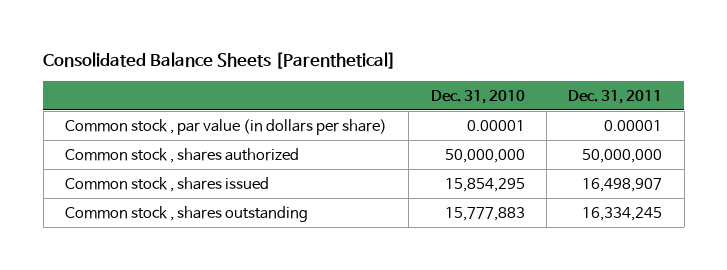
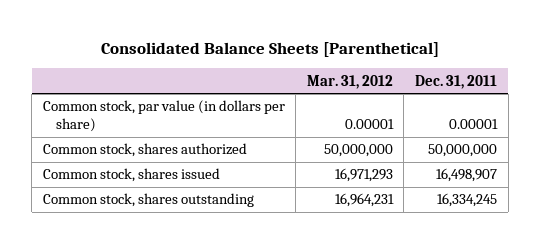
[430,89,525,104] Dec. 31, 2010 -> none
none -> [306,74,393,89] Mar. 31, 2012
[65,118,388,135] Common stock , par value (in dollars per share) -> [42,100,285,133] Common stock, par value (in dollars per share)
[65,147,300,163] Common stock , shares authorized -> [42,143,247,158] Common stock, shares authorized
[65,176,270,192] Common stock , shares issued -> [42,168,220,183] Common stock, shares issued
[65,205,309,222] Common stock , shares outstanding -> [42,193,254,208] Common stock, shares outstanding

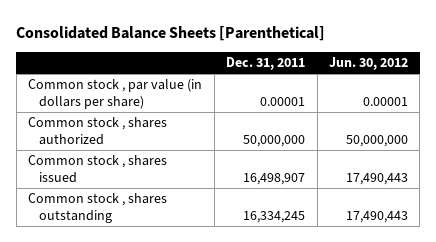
[306,74,393,89] Mar. 31, 2012 -> none
none -> [328,57,408,71] Jun. 30, 2012
[42,100,285,133] Common stock, par value (in dollars per share) -> [28,79,203,109] Common stock , par value (in dollars per share)
[42,143,247,158] Common stock, shares authorized -> [28,117,168,145] Common stock , shares authorized
[42,168,220,183] Common stock, shares issued -> [28,155,168,183] Common stock , shares issued
[42,193,254,208] Common stock, shares outstanding -> [28,193,168,223] Common stock , shares outstanding

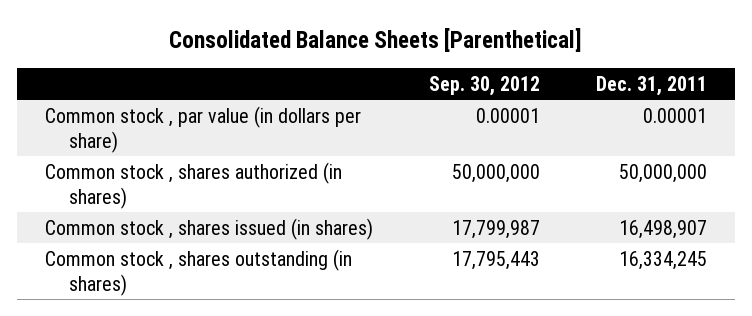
[328,57,408,71] Jun. 30, 2012 -> none
none -> [429,75,541,96] Sep. 30, 2012
[28,117,168,145] Common stock , shares authorized -> [45,161,343,209] Common stock , shares authorized (in shares)
[28,155,168,183] Common stock , shares issued -> [45,217,374,240] Common stock , shares issued (in shares)
[28,193,168,223] Common stock , shares outstanding -> [45,248,353,296] Common stock , shares outstanding (in shares)

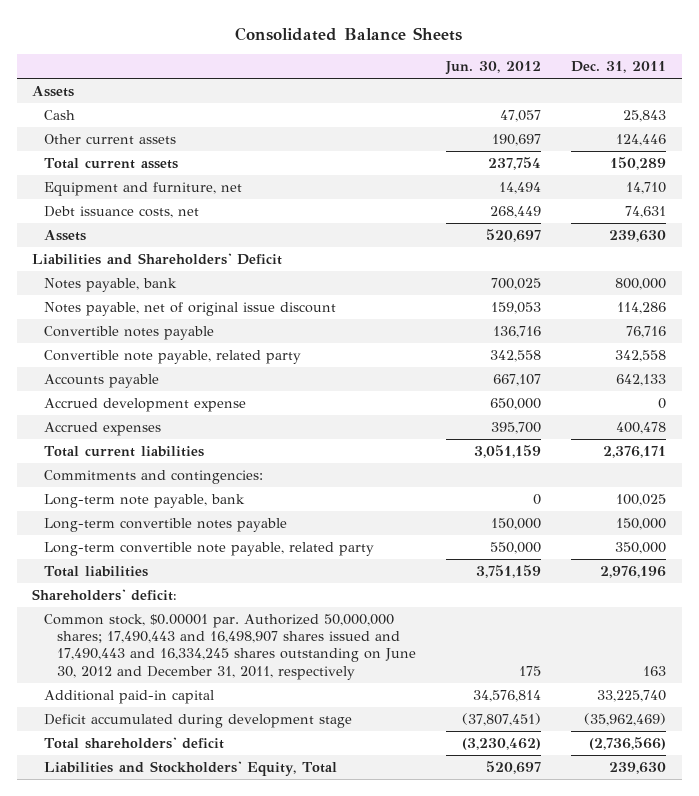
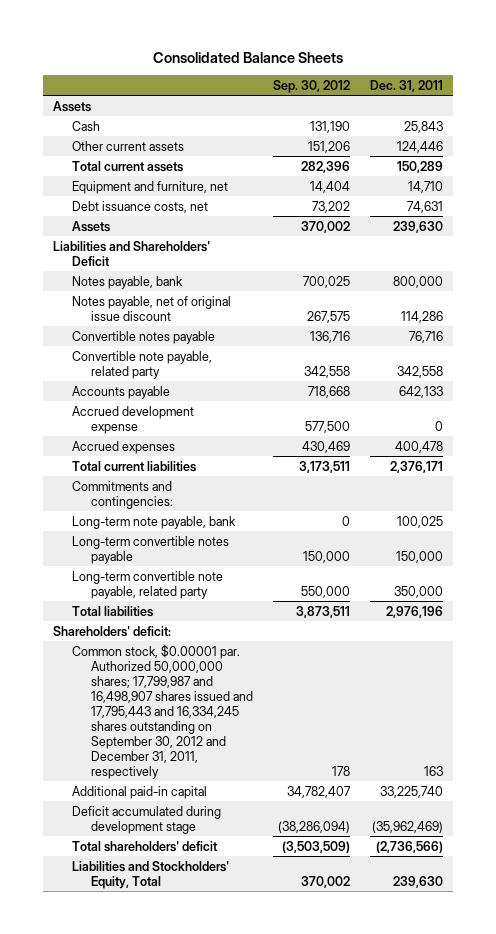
[444,61,541,76] Jun. 30, 2012 -> none
none -> [273,79,351,93] Sep. 30, 2012
[44,613,416,680] Common stock, $0.00001 par. Authorized 50,000,000 shares; 17,490,443 and 16,498,907 shares issued and 17,490,443 and 16,334,245 shares outstanding on June 30, 2012 and December 31, 2011, respectively -> [72,643,254,779] Common stock, $0.00001 par. Authorized 50,000,000 shares; 17,799,987 and 16,498,907 shares issued and 17,795,443 and 16,334,245 shares outstanding on September 30, 2012 and December 31, 2011, respectively

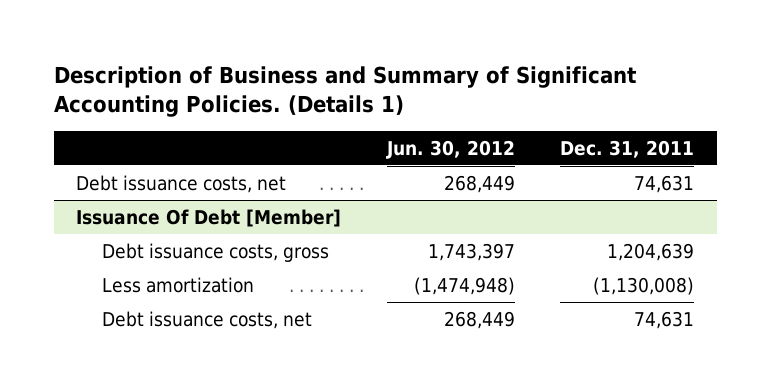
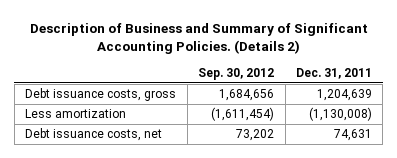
[53,65,637,117] Description of Business and Summary of Significant Accounting Policies. (Details 1) -> [29,22,368,55] Description of Business and Summary of Significant Accounting Policies. (Details 2)
[385,139,515,159] Jun. 30, 2012 -> none
none -> [198,68,275,81] Sep. 30, 2012
[76,175,287,194] Debt issuance costs, net -> none
[76,209,342,228] Issuance Of Debt [Member] -> none

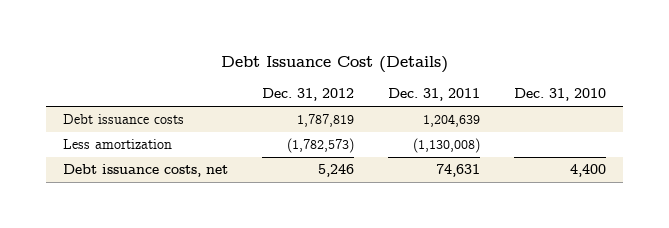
[29,22,368,55] Description of Business and Summary of Significant Accounting Policies. (Details 2) -> [220,56,448,74] Debt Issuance Cost (Details)
[198,68,275,81] Sep. 30, 2012 -> none
none -> [262,88,355,102] Dec. 31, 2012
none -> [514,88,607,102] Dec. 31, 2010
[25,88,177,102] Debt issuance costs, gross -> [63,114,185,125] Debt issuance costs

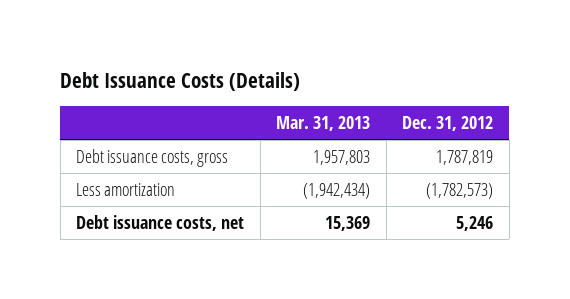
[220,56,448,74] Debt Issuance Cost (Details) -> [60,71,301,91] Debt Issuance Costs (Details)
[388,88,481,102] Dec. 31, 2011 -> none
[514,88,607,102] Dec. 31, 2010 -> none
none -> [276,115,371,131] Mar. 31, 2013
[63,114,185,125] Debt issuance costs -> [76,148,229,167] Debt issuance costs, gross

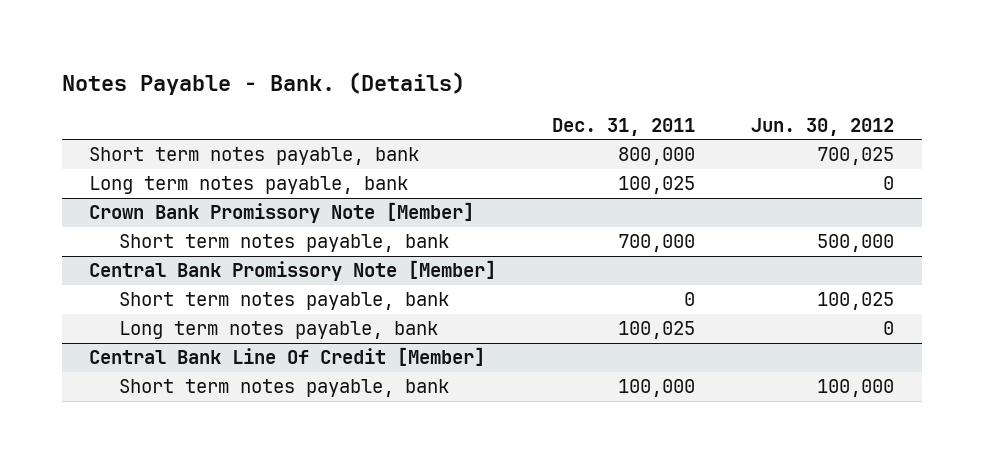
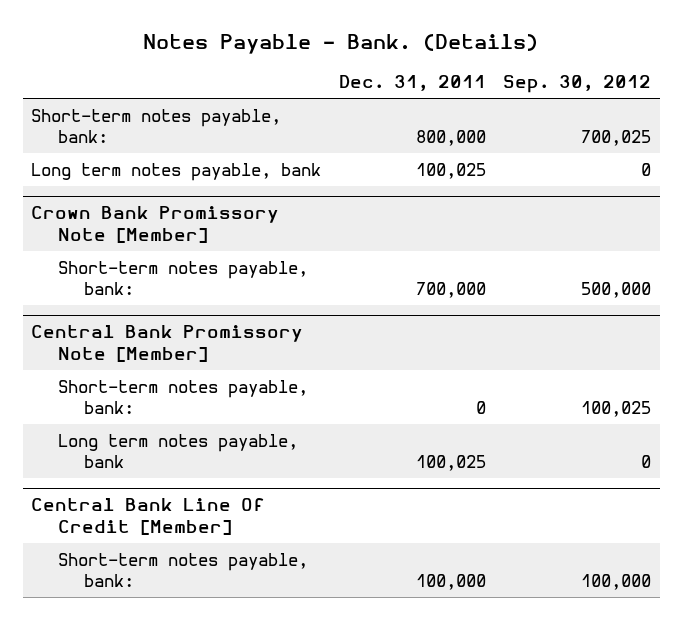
[751,117,895,136] Jun. 30, 2012 -> none
none -> [503,75,652,94] Sep. 30, 2012
[89,147,420,166] Short term notes payable, bank -> [31,108,282,144] Short-term notes payable, bank:
[118,234,449,253] Short term notes payable, bank -> [57,260,308,296] Short-term notes payable, bank:
[118,292,449,311] Short term notes payable, bank -> [57,379,308,415] Short-term notes payable, bank:
[118,379,449,398] Short term notes payable, bank -> [57,552,308,588] Short-term notes payable, bank:

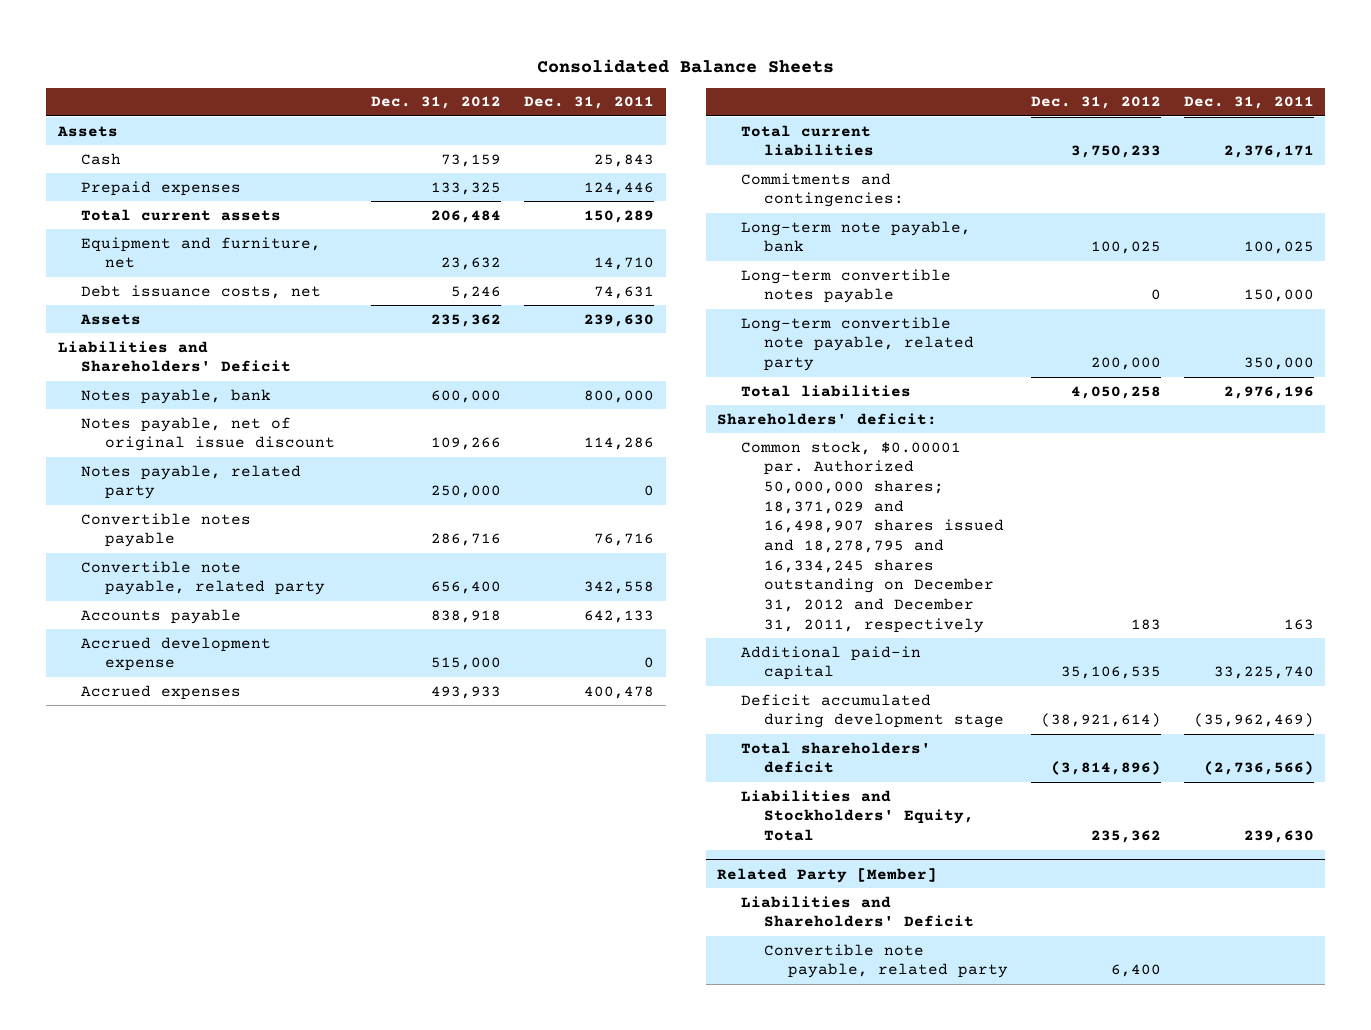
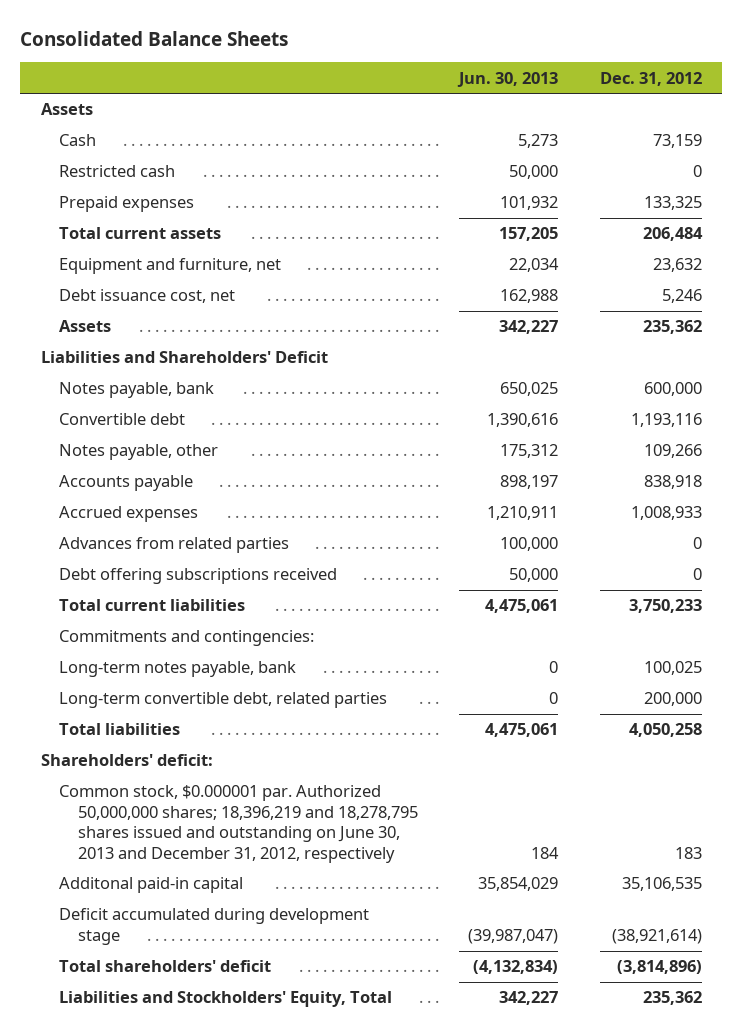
[524,96,655,110] Dec. 31, 2011 -> none
none -> [457,71,559,87] Jun. 30, 2013
none -> [59,165,176,178] Restricted cash
[81,284,322,299] Debt issuance costs, net -> [59,289,236,304] Debt issuance cost, net
[81,464,302,500] Notes payable, related party -> none
[81,512,252,548] Convertible notes payable -> none
[81,560,325,596] Convertible note payable, related party -> none
none -> [59,413,186,426] Convertible debt
[81,416,335,452] Notes payable, net of original issue discount -> [59,444,219,461] Notes payable, other
[81,636,272,672] Accrued development expense -> none
[431,685,502,699] 493,933 -> [630,506,702,521] 1,008,933
none -> [59,537,290,554] Advances from related parties
none -> [59,568,338,585] Debt offering subscriptions received
[740,268,951,304] Long-term convertible notes payable -> none
[740,220,971,253] Long-term note payable, bank -> [59,661,297,678] Long-term notes payable, bank
[740,316,975,372] Long-term convertible note payable, related party -> [59,692,388,709] Long-term convertible debt, related parties
[740,440,1005,633] Common stock, $0.00001 par. Authorized 50,000,000 shares; 18,371,029 and 16,498,907 shares issued and 18,278,795 and 16,334,245 shares outstanding on December 31, 2012 and December 31, 2011, respectively -> [59,785,418,863] Common stock, $0.000001 par. Authorized 50,000,000 shares; 18,396,219 and 18,278,795 shares issued and outstanding on June 30, 2013 and December 31, 2012, respectively
[740,645,921,681] Additional paid-in capital -> [59,877,244,894] Additonal paid-in capital
[717,867,938,883] Related Party [Member] -> none
[740,895,975,928] Liabilities and Shareholders' Deficit -> none
[764,943,1008,979] Convertible note payable, related party -> none

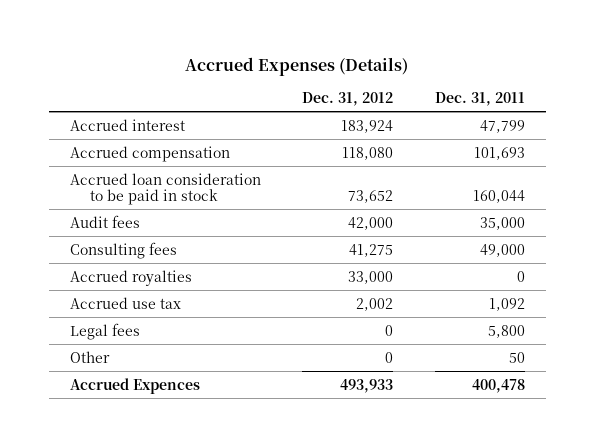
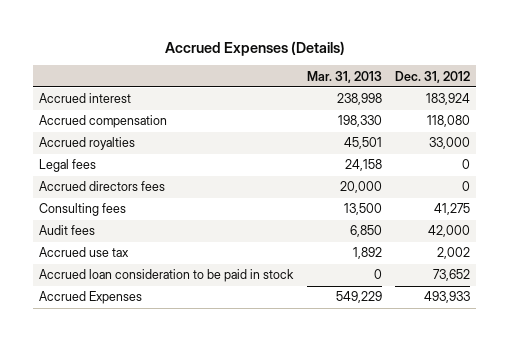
[435,92,526,107] Dec. 31, 2011 -> none
none -> [306,70,382,83] Mar. 31, 2013
[69,350,110,363] Other -> none
none -> [39,181,166,192] Accrued directors fees
[69,241,177,259] Consulting fees -> [39,203,127,217] Consulting fees
[69,214,140,228] Audit fees -> [39,225,96,236] Audit fees
[69,296,181,309] Accrued use tax -> [39,247,130,258] Accrued use tax
[69,172,261,205] Accrued loan consideration to be paid in stock -> [39,269,295,283] Accrued loan consideration to be paid in stock
[69,377,200,394] Accrued Expences -> [39,291,143,305] Accrued Expenses

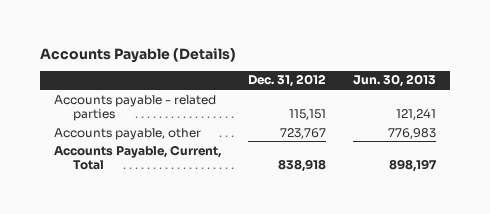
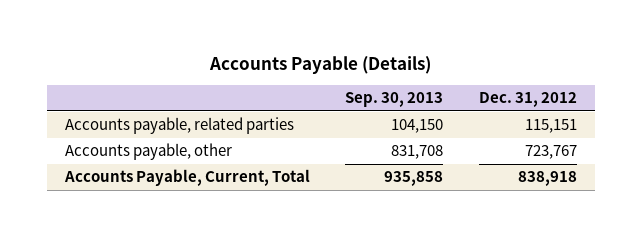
[353,74,437,88] Jun. 30, 2013 -> none
none -> [345,92,444,108] Sep. 30, 2013
[53,94,216,122] Accounts payable - related parties -> [64,117,294,135] Accounts payable, related parties

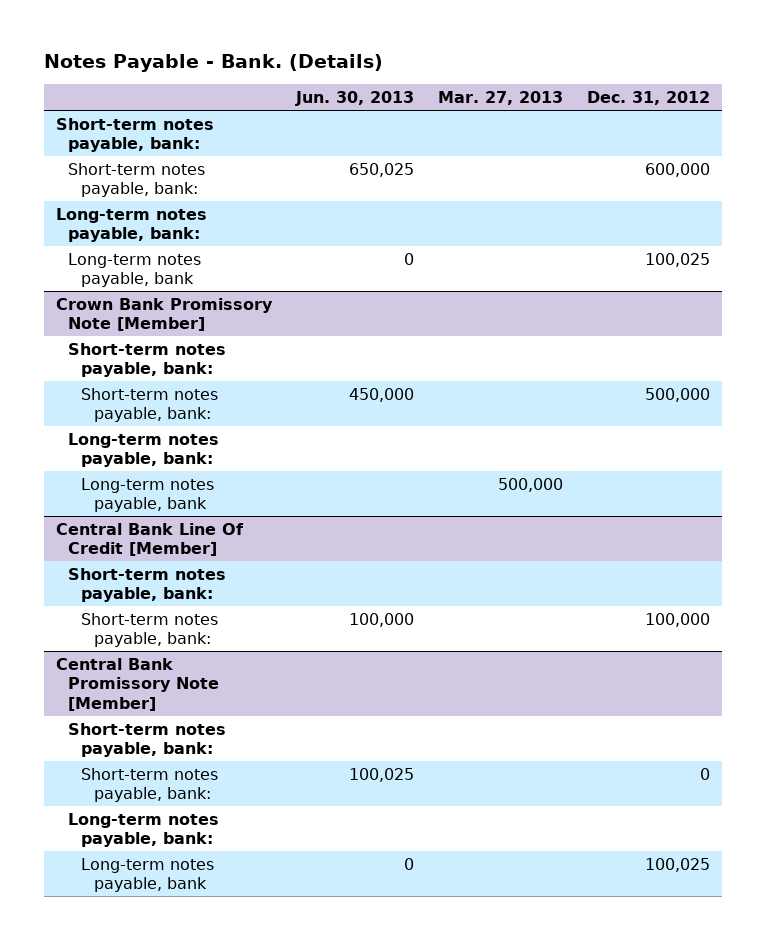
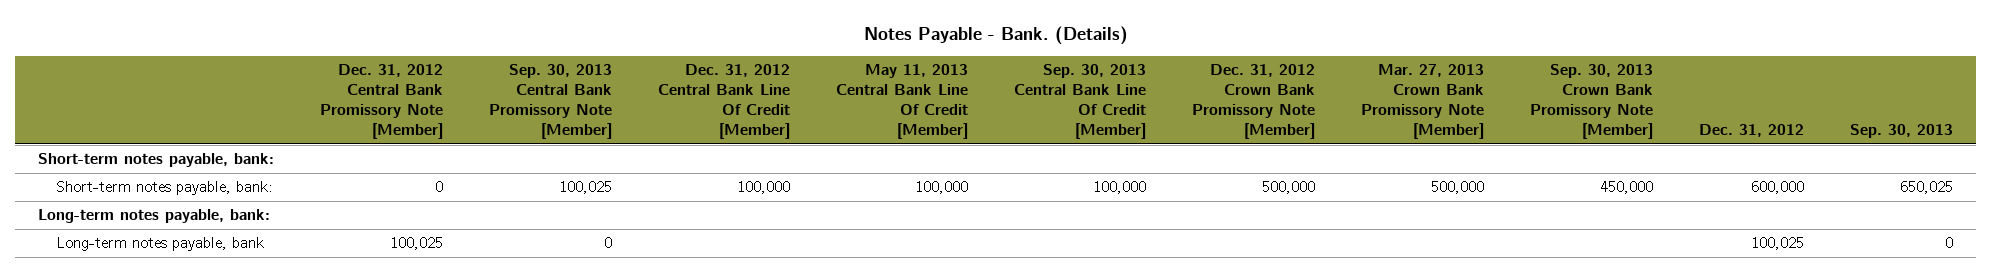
[294,90,414,106] Jun. 30, 2013 -> none
[437,90,563,105] Mar. 27, 2013 -> none
none -> [320,64,444,140] Dec. 31, 2012 Central Bank Promissory Note [Member]
none -> [489,64,613,140] Sep. 30, 2013 Central Bank Promissory Note [Member]
none -> [658,64,791,140] Dec. 31, 2012 Central Bank Line Of Credit [Member]
none -> [836,64,969,140] May 11, 2013 Central Bank Line Of Credit [Member]
none -> [1014,64,1147,140] Sep. 30, 2013 Central Bank Line Of Credit [Member]
none -> [1192,64,1316,140] Dec. 31, 2012 Crown Bank Promissory Note [Member]
none -> [1361,64,1485,140] Mar. 27, 2013 Crown Bank Promissory Note [Member]
none -> [1530,64,1654,140] Sep. 30, 2013 Crown Bank Promissory Note [Member]
none -> [1849,124,1953,139] Sep. 30, 2013
[55,297,273,332] Crown Bank Promissory Note [Member] -> none
[68,342,227,378] Short-term notes payable, bank: -> none
[80,387,218,423] Short-term notes payable, bank: -> none
[68,432,220,468] Long-term notes payable, bank: -> none
[80,477,214,513] Long-term notes payable, bank -> none
[55,522,244,557] Central Bank Line Of Credit [Member] -> none
[68,567,227,603] Short-term notes payable, bank: -> none
[80,612,218,648] Short-term notes payable, bank: -> none
[55,657,220,711] Central Bank Promissory Note [Member] -> none
[68,722,227,758] Short-term notes payable, bank: -> none
[80,767,218,803] Short-term notes payable, bank: -> none
[68,812,220,848] Long-term notes payable, bank: -> none
[80,857,214,893] Long-term notes payable, bank -> none

